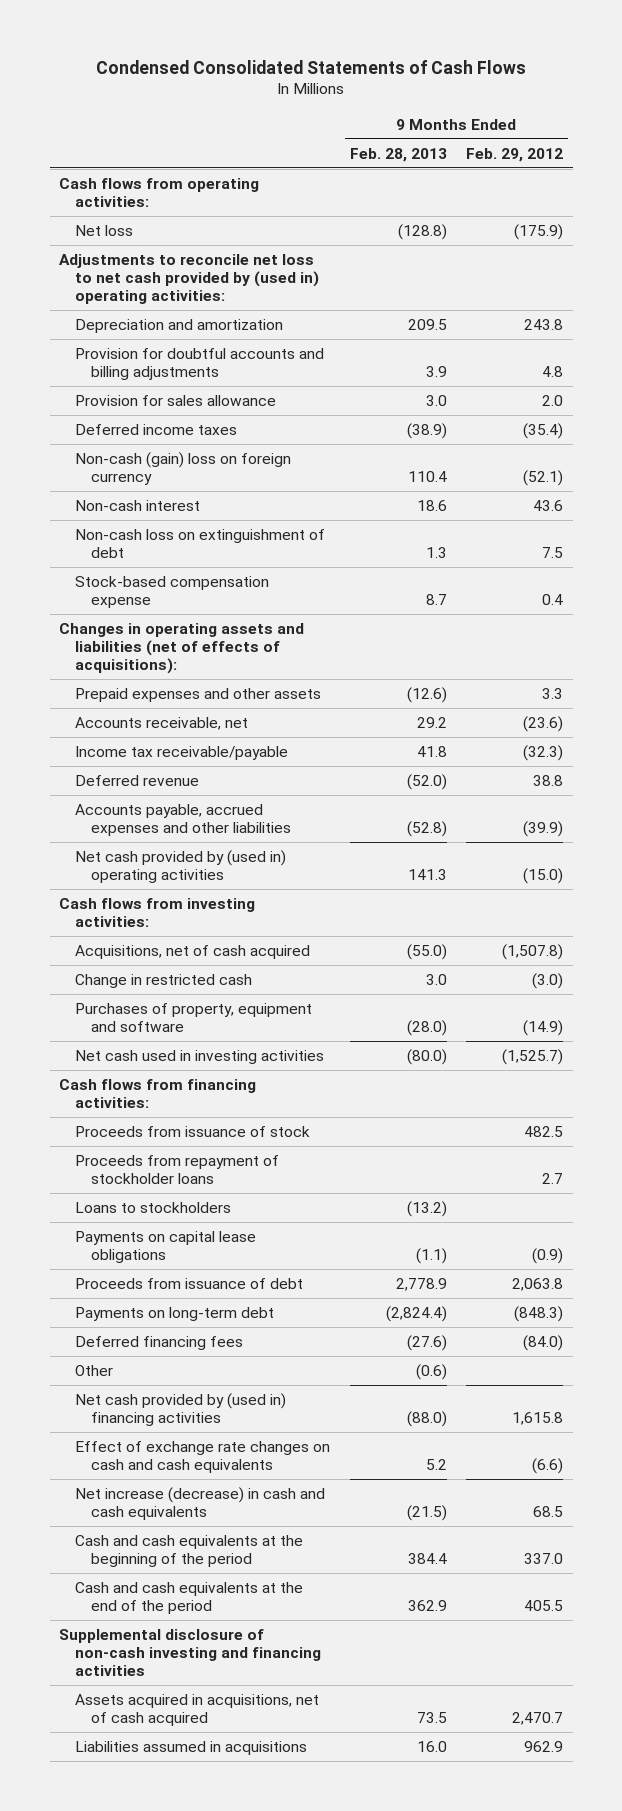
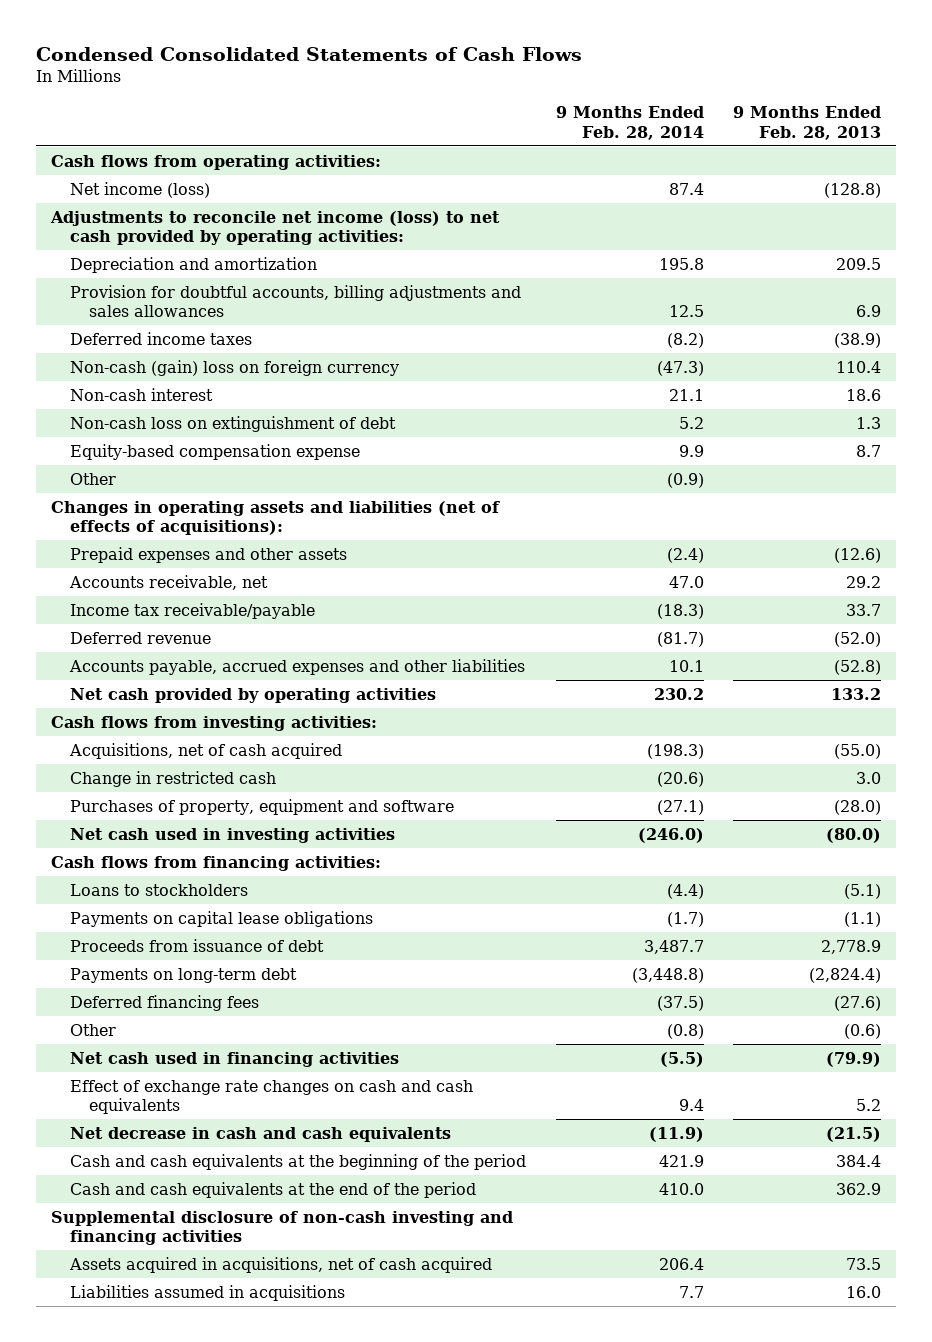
[465,147,563,162] Feb. 29, 2012 -> none
none -> [555,106,704,140] 9 Months Ended Feb. 28, 2014
[75,224,134,236] Net loss -> [69,181,210,198] Net income (loss)
[59,253,320,304] Adjustments to reconcile net loss to net cash provided by (used in) operating activities: -> [49,210,500,246] Adjustments to reconcile net income (loss) to net cash provided by operating activities:
[75,394,277,406] Provision for sales allowance -> none
[75,347,325,380] Provision for doubtful accounts and billing adjustments -> [69,284,521,318] Provision for doubtful accounts, billing adjustments and sales allowances
[425,365,447,377] 3.9 -> [856,305,882,318] 6.9
[75,575,270,608] Stock-based compensation expense -> [69,443,360,460] Equity-based compensation expense
none -> [69,472,116,485] Other
[416,745,447,757] 41.8 -> [846,603,882,616] 33.7
[75,849,287,883] Net cash provided by (used in) operating activities -> [69,687,436,703] Net cash provided by operating activities
[407,868,447,880] 141.3 -> [831,687,882,700] 133.2
[75,1125,311,1137] Proceeds from issuance of stock -> none
[75,1154,280,1184] Proceeds from repayment of stockholder loans -> none
[406,1200,447,1217] (13.2) -> [844,883,882,899] (5.1)
[75,1392,287,1426] Net cash provided by (used in) financing activities -> [69,1051,399,1067] Net cash used in financing activities
[406,1410,447,1427] (88.0) -> [826,1051,882,1067] (79.9)
[75,1486,326,1520] Net increase (decrease) in cash and cash equivalents -> [69,1126,451,1142] Net decrease in cash and cash equivalents

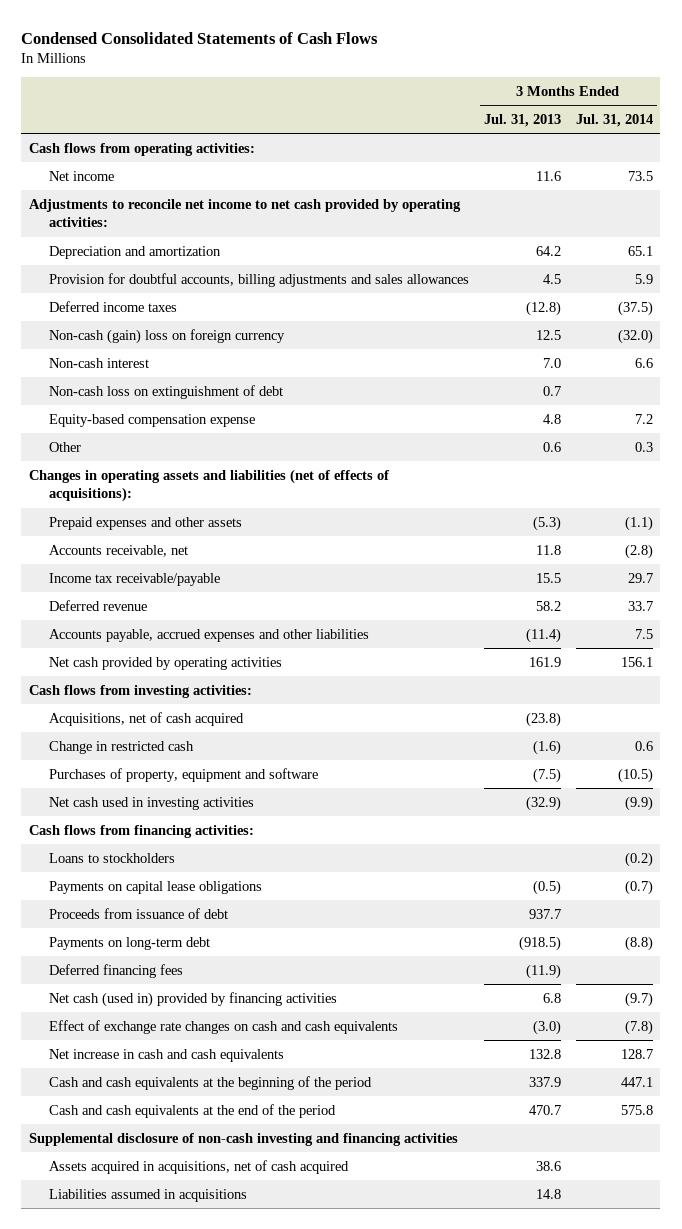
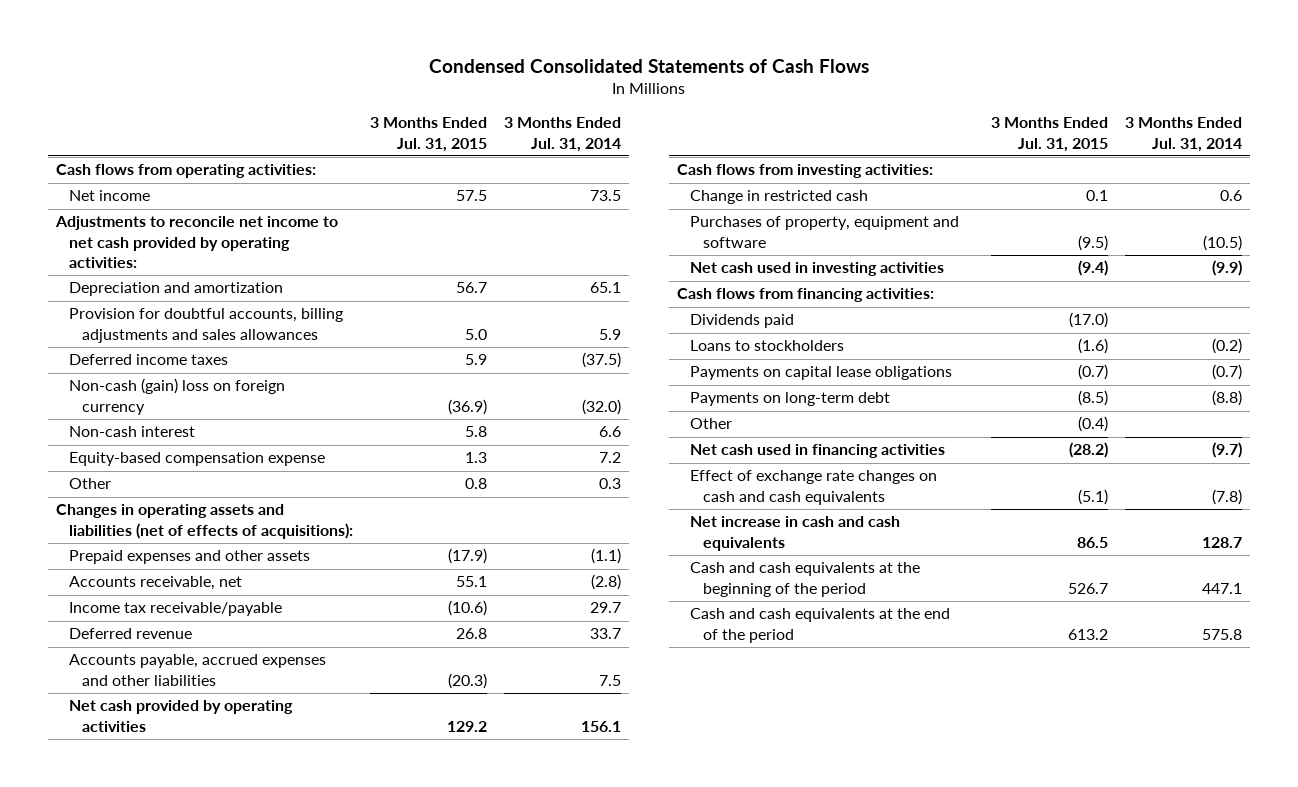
[483,114,561,128] Jul. 31, 2013 -> none
none -> [370,117,488,152] 3 Months Ended Jul. 31, 2015
[48,384,283,399] Non-cash loss on extinguishment of debt -> none
[48,711,244,726] Acquisitions, net of cash acquired -> none
none -> [690,314,795,329] Dividends paid
[48,907,228,919] Proceeds from issuance of debt -> none
[48,963,183,978] Deferred financing fees -> none
none -> [690,418,733,430] Other
[48,991,337,1007] Net cash (used in) provided by financing activities -> [690,444,946,459] Net cash used in financing activities
[28,1132,458,1146] Supplemental disclosure of non-cash investing and financing activities -> none
[48,1159,349,1174] Assets acquired in acquisitions, net of cash acquired -> none
[48,1188,247,1202] Liabilities assumed in acquisitions -> none

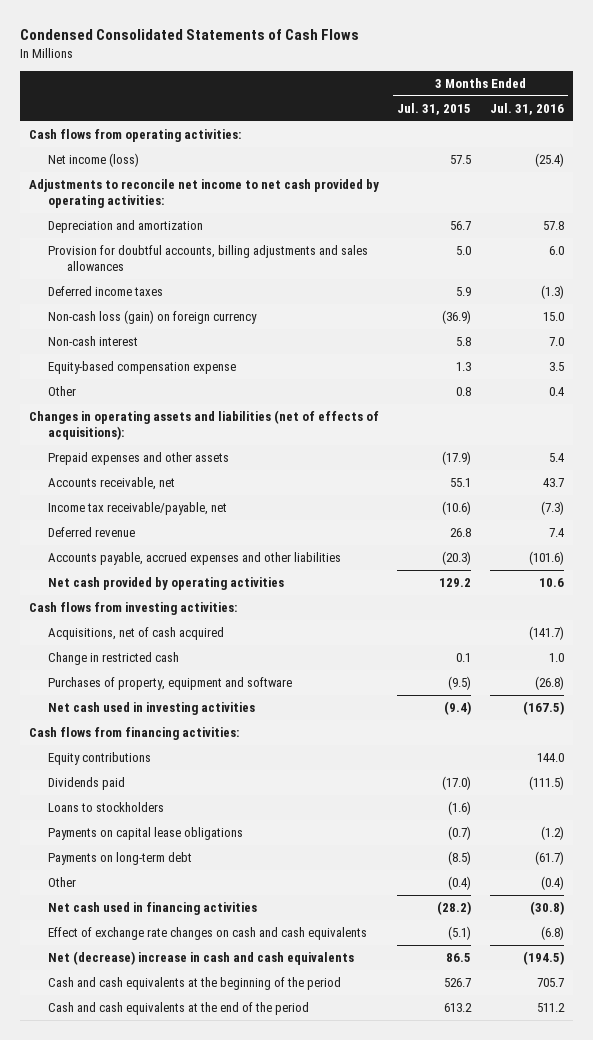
[503,117,621,152] 3 Months Ended Jul. 31, 2014 -> none
none -> [489,102,564,115] Jul. 31, 2016
[69,190,151,202] Net income -> [47,153,139,168] Net income (loss)
[69,378,286,415] Non-cash (gain) loss on foreign currency -> [47,310,257,325] Non-cash loss (gain) on foreign currency
[69,602,283,617] Income tax receivable/payable -> [47,502,227,516] Income tax receivable/payable, net
none -> [47,627,224,641] Acquisitions, net of cash acquired
none -> [47,752,151,766] Equity contributions
[690,516,901,551] Net increase in cash and cash equivalents -> [47,951,354,966] Net (decrease) increase in cash and cash equivalents

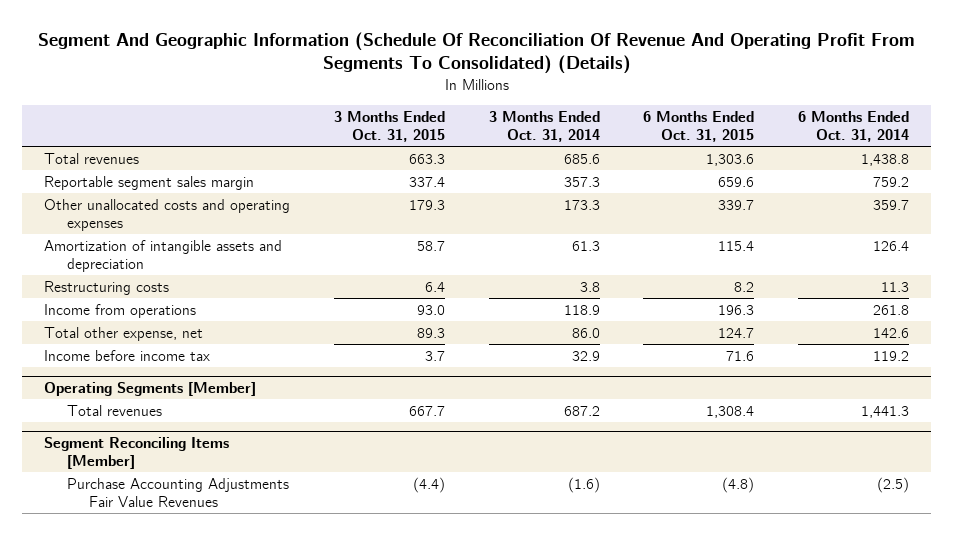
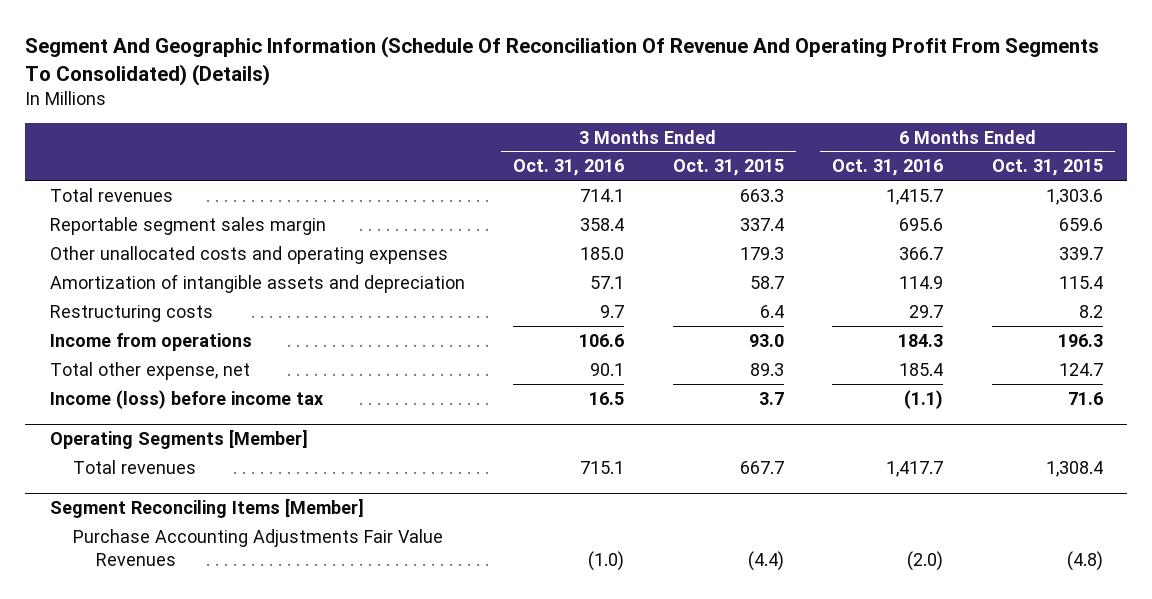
[488,110,600,142] 3 Months Ended Oct. 31, 2014 -> none
[798,110,910,142] 6 Months Ended Oct. 31, 2014 -> none
none -> [513,159,625,177] Oct. 31, 2016
none -> [832,159,944,177] Oct. 31, 2016
[44,349,211,361] Income before income tax -> [49,389,324,409] Income (loss) before income tax

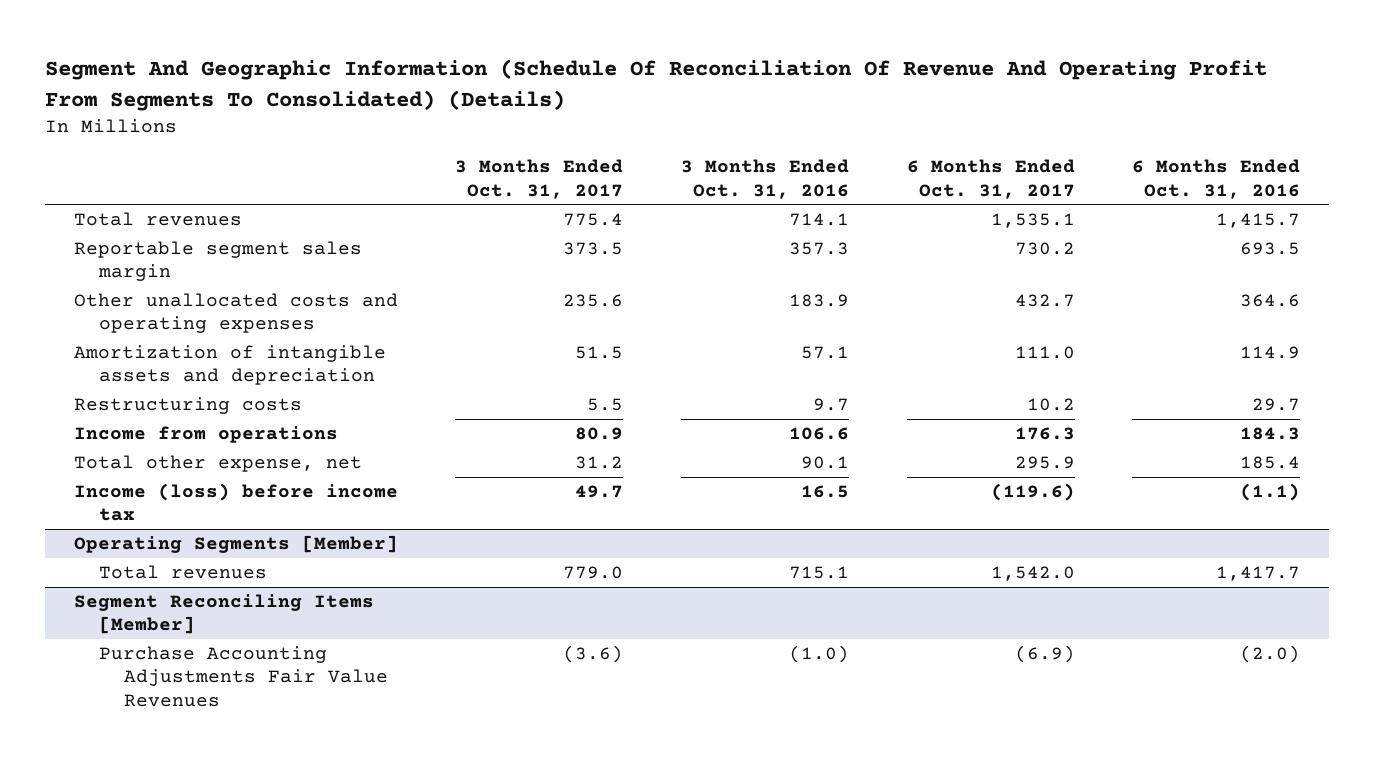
[672,159,784,177] Oct. 31, 2015 -> none
[991,159,1103,177] Oct. 31, 2015 -> none
none -> [455,159,624,199] 3 Months Ended Oct. 31, 2017
none -> [906,159,1075,199] 6 Months Ended Oct. 31, 2017
[580,217,625,231] 358.4 -> [788,241,849,255] 357.3
[899,217,944,231] 695.6 -> [1240,241,1301,255] 693.5
[580,246,625,260] 185.0 -> [788,293,849,307] 183.9
[899,246,944,260] 366.7 -> [1240,293,1301,307] 364.6

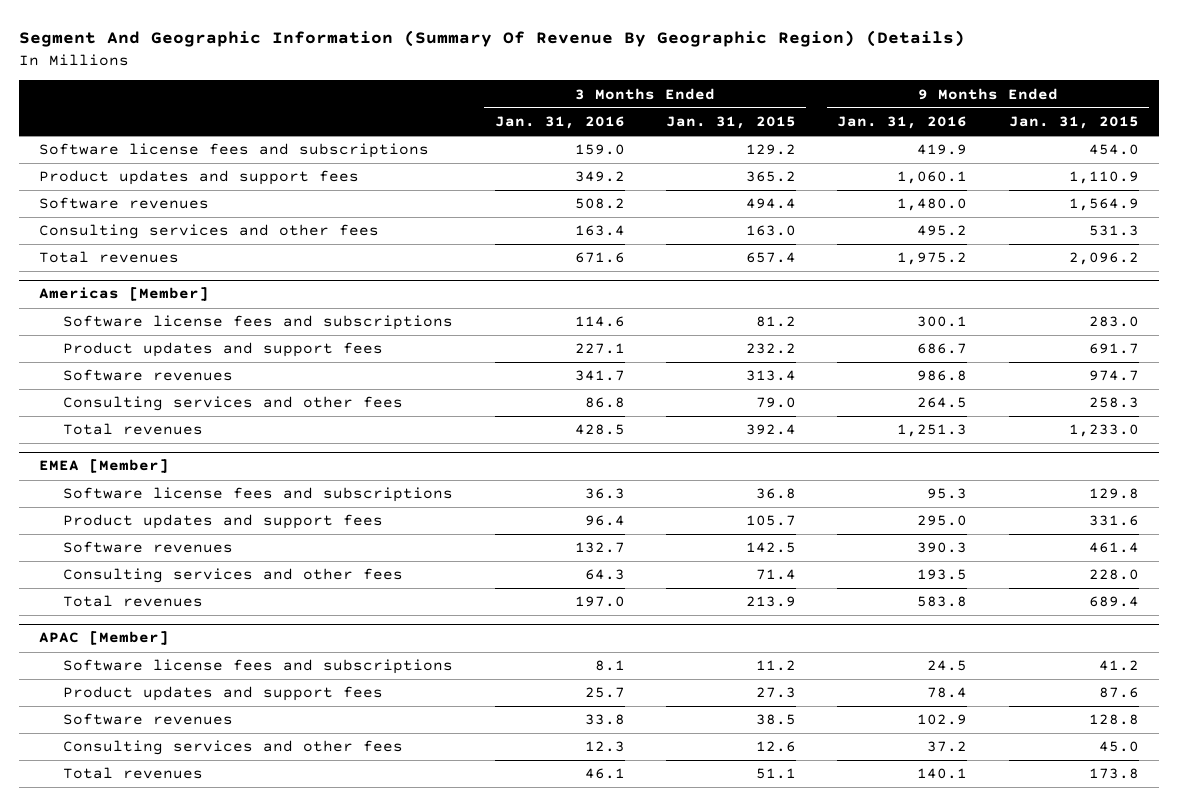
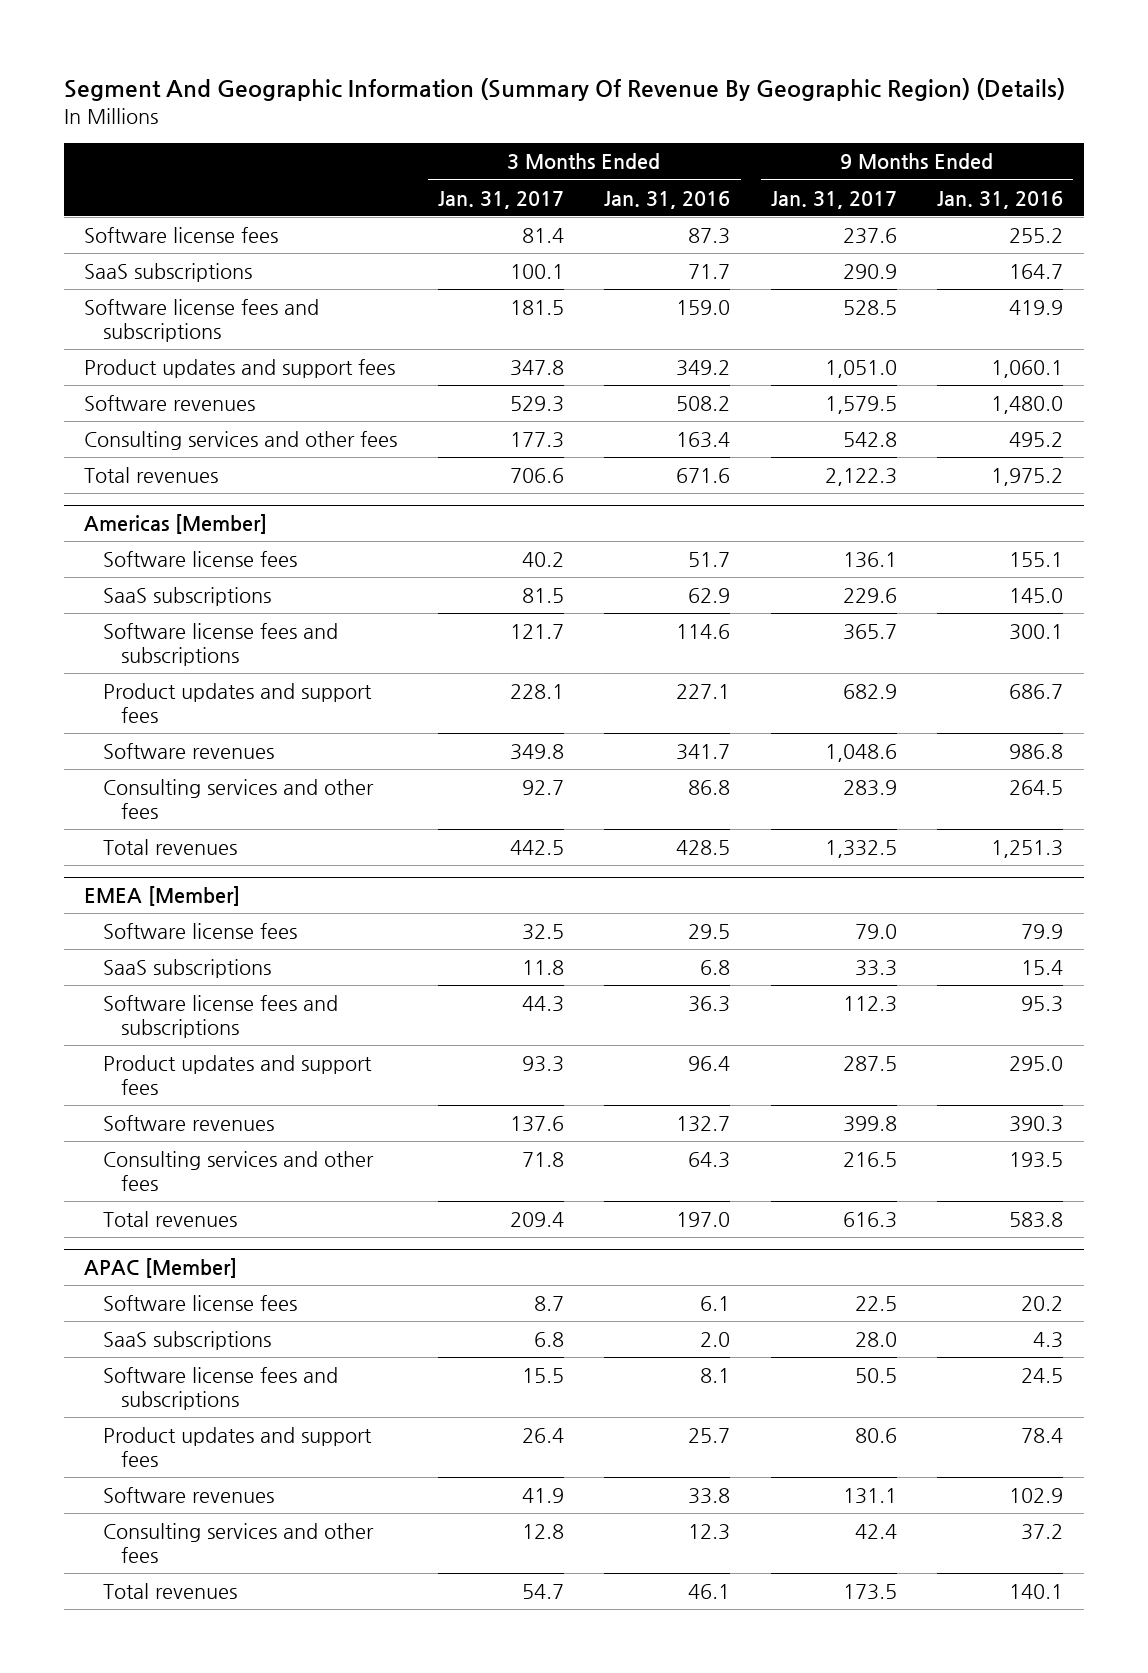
[666,115,797,129] Jan. 31, 2015 -> none
[1008,115,1139,129] Jan. 31, 2015 -> none
none -> [437,190,564,209] Jan. 31, 2017
none -> [770,190,897,209] Jan. 31, 2017
none -> [84,227,279,244] Software license fees
none -> [84,263,253,283] SaaS subscriptions
none -> [102,551,297,568] Software license fees
none -> [102,587,271,607] SaaS subscriptions
none -> [102,923,297,940] Software license fees
none -> [102,959,271,979] SaaS subscriptions
none -> [102,1295,297,1312] Software license fees
none -> [102,1331,271,1351] SaaS subscriptions

